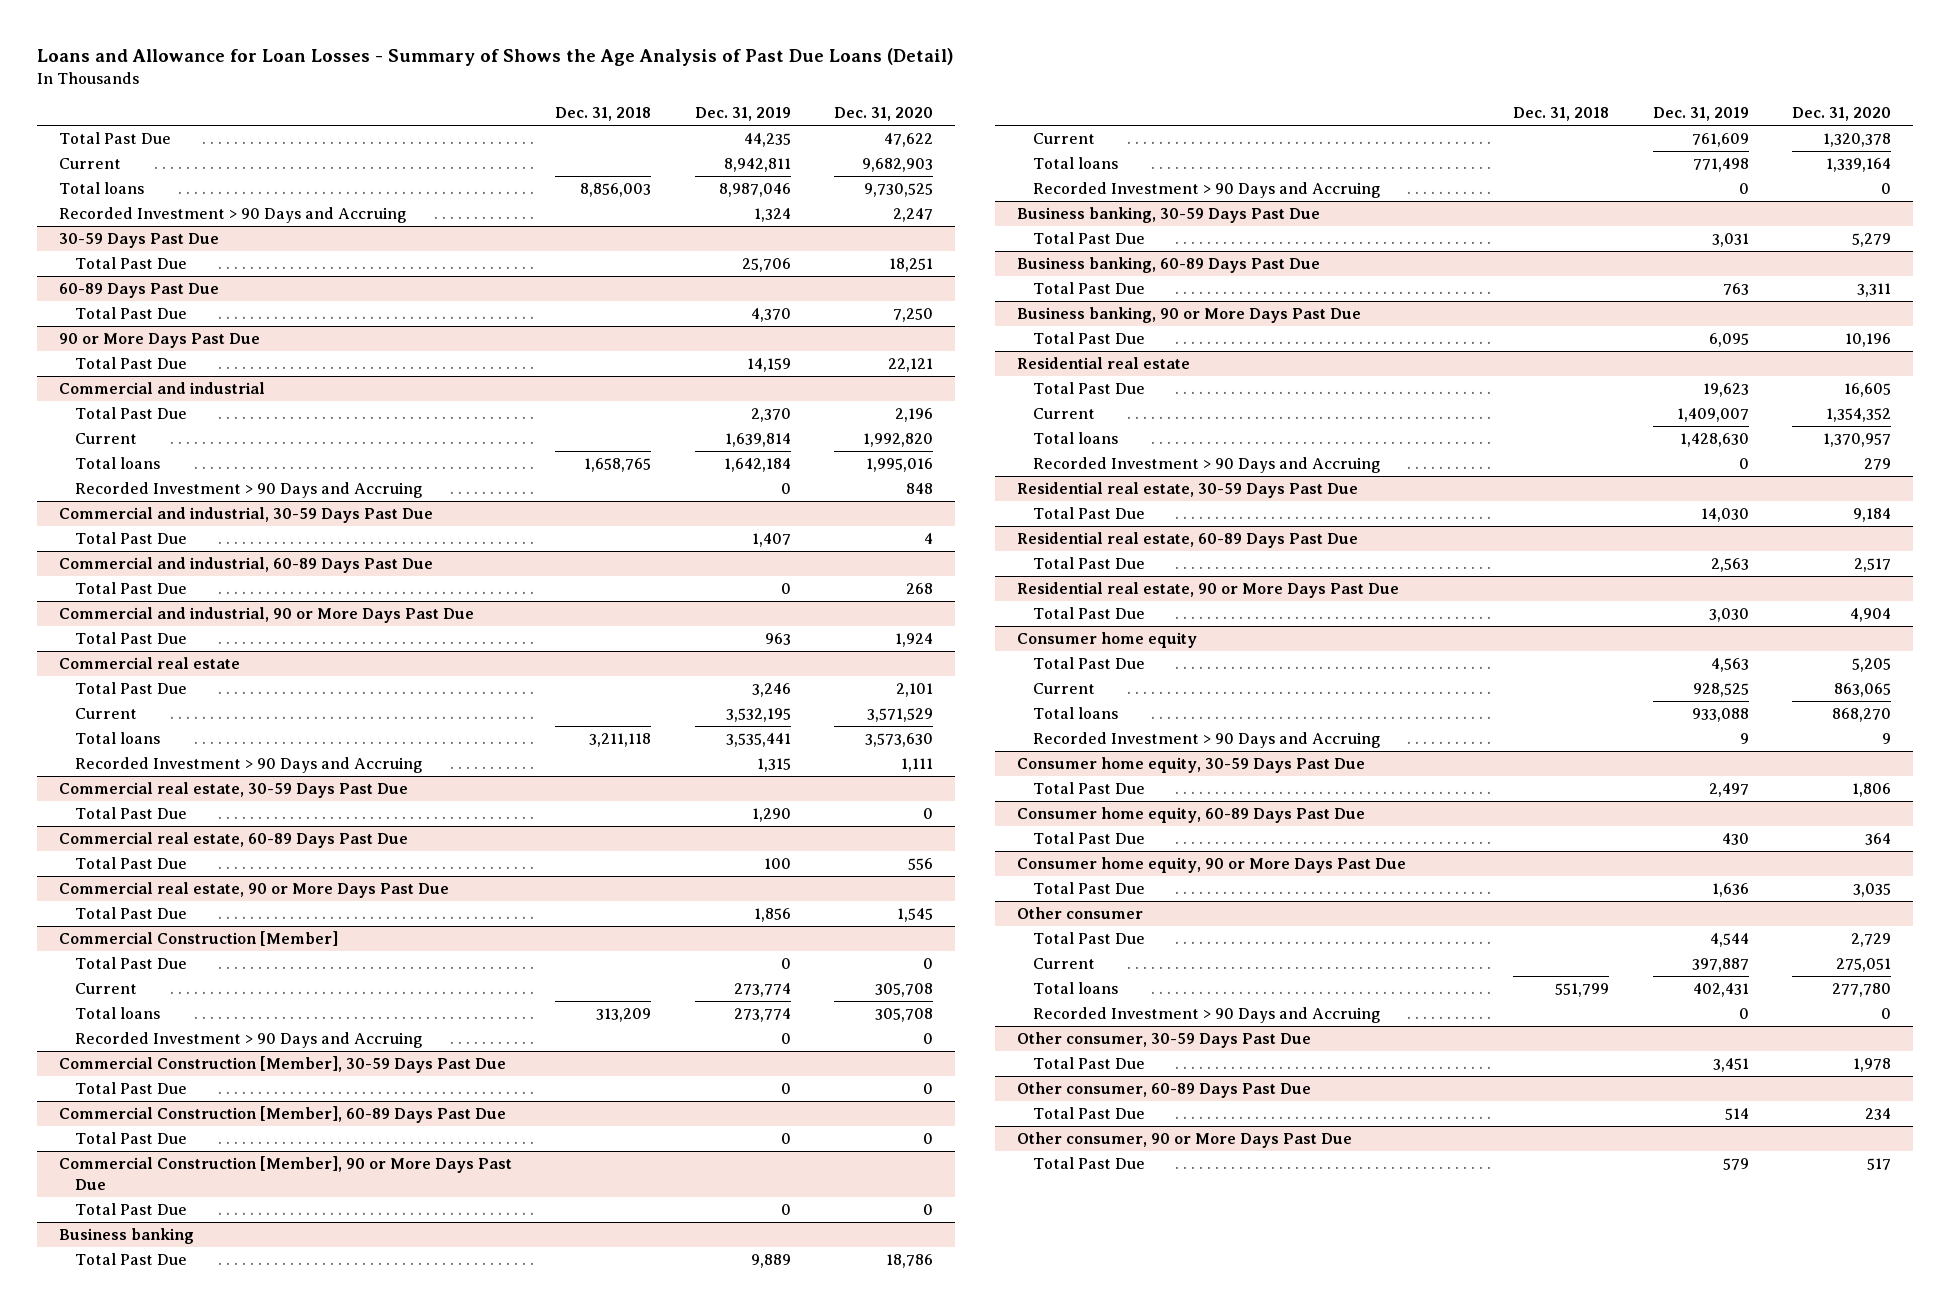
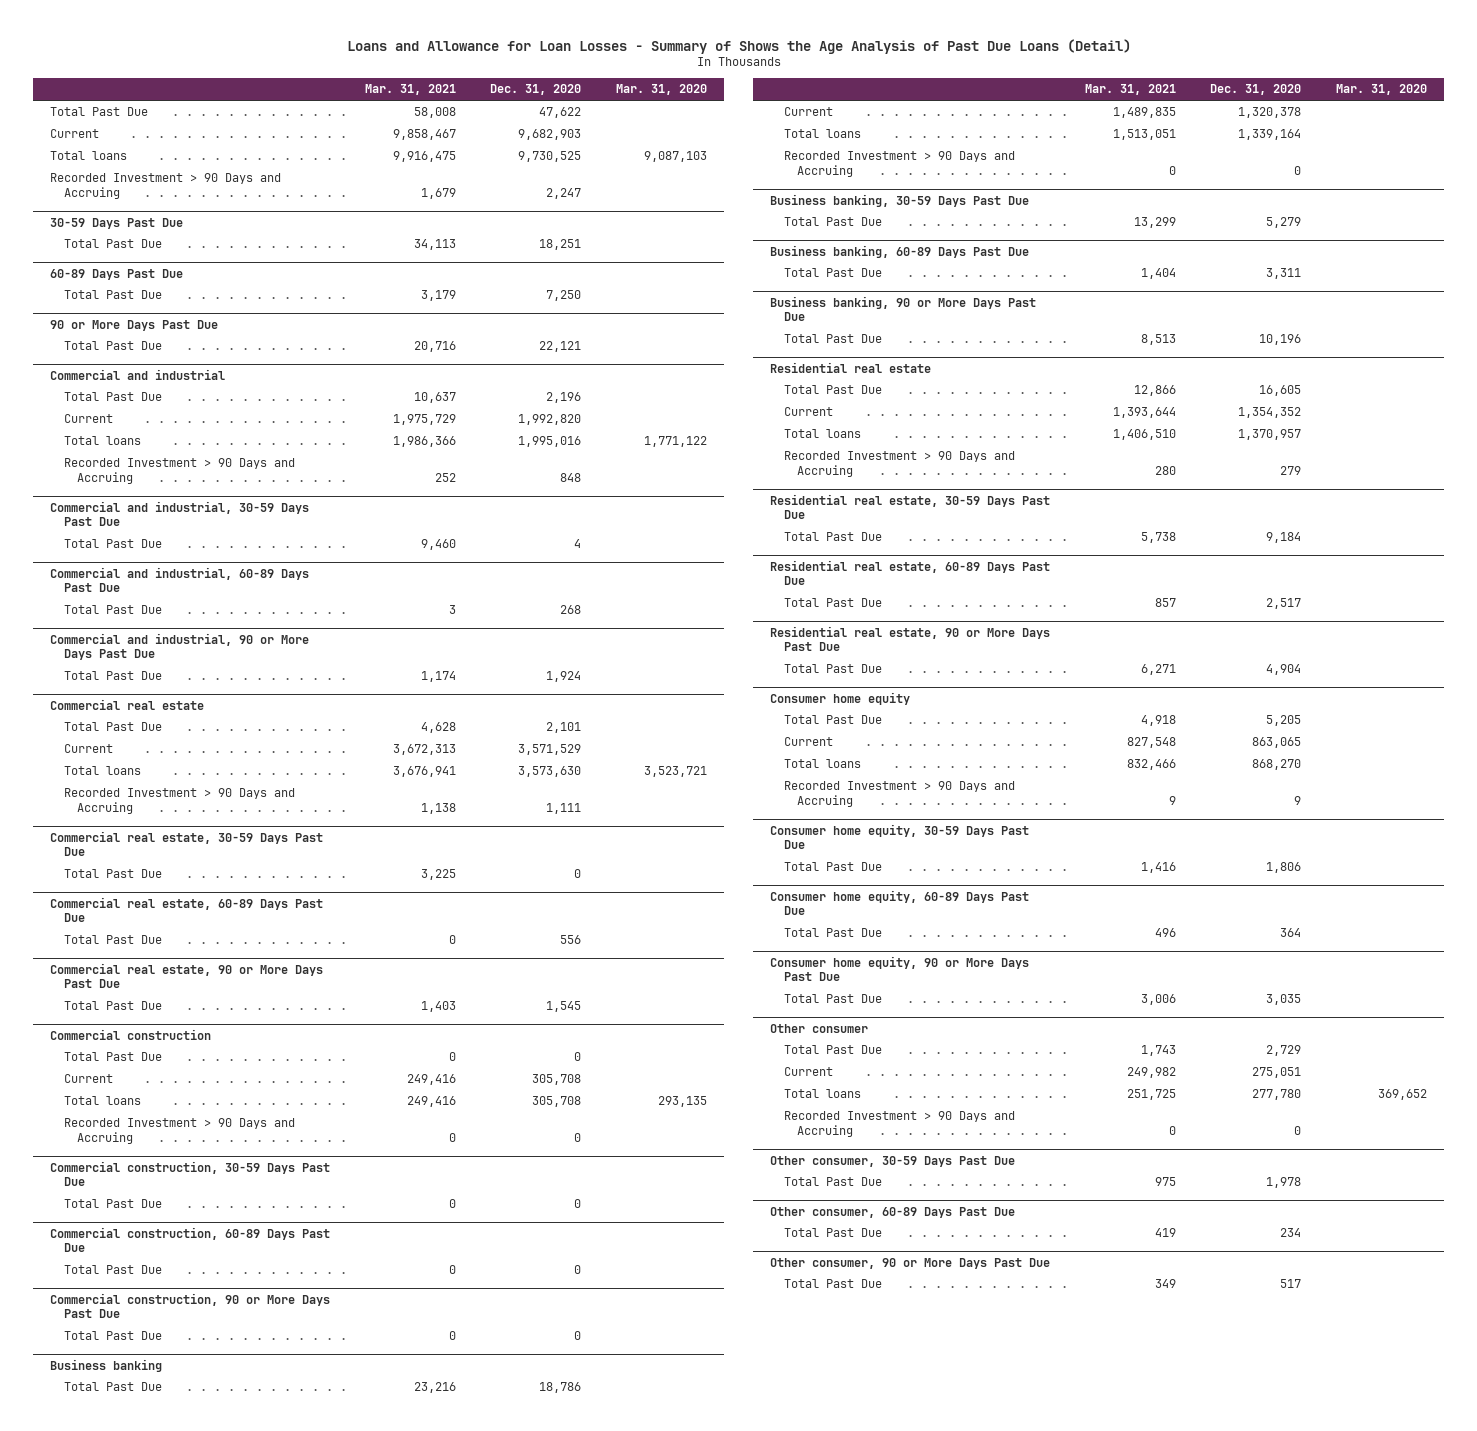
[555,107,652,122] Dec. 31, 2018 -> none
[694,107,791,122] Dec. 31, 2019 -> none
none -> [364,84,456,96] Mar. 31, 2021
none -> [615,84,707,96] Mar. 31, 2020
[59,931,339,947] Commercial Construction [Member] -> [50,1028,212,1040] Commercial construction
[59,1056,507,1074] Commercial Construction [Member], 30-59 Days Past Due -> [50,1160,331,1187] Commercial construction, 30-59 Days Past Due
[59,1106,507,1124] Commercial Construction [Member], 60-89 Days Past Due -> [50,1226,331,1253] Commercial construction, 60-89 Days Past Due
[59,1156,513,1190] Commercial Construction [Member], 90 or More Days Past Due -> [50,1292,331,1319] Commercial construction, 90 or More Days Past Due

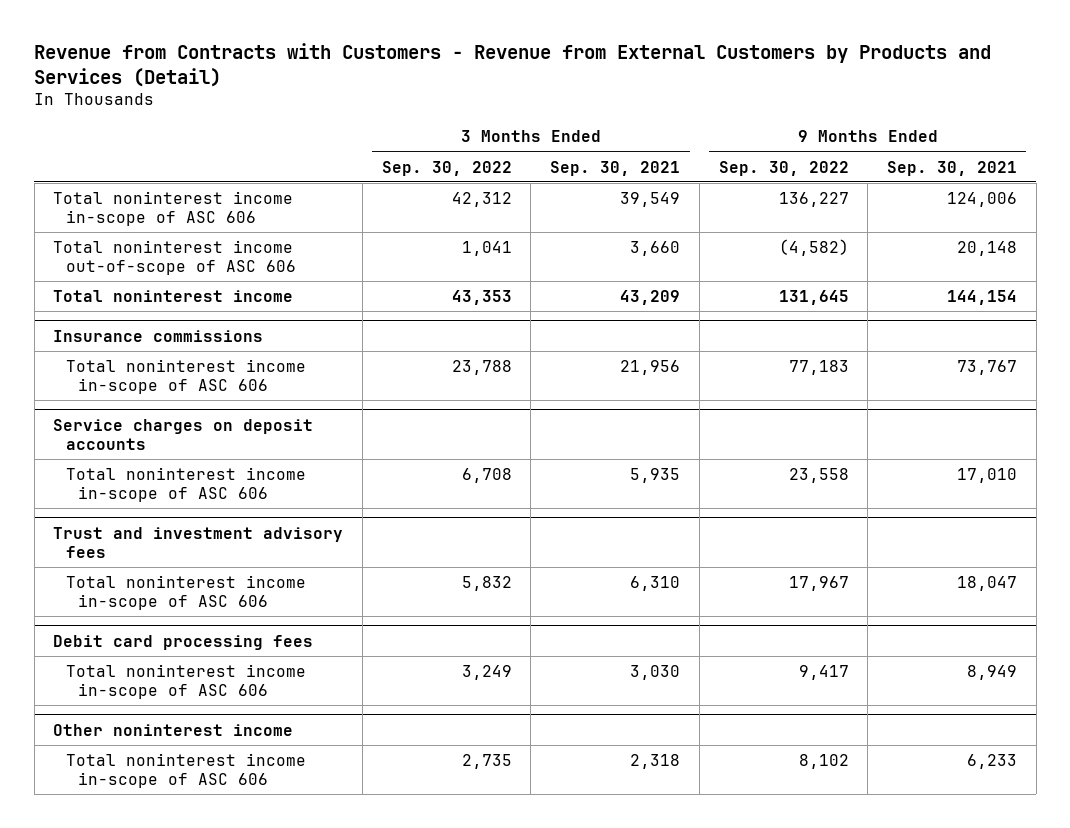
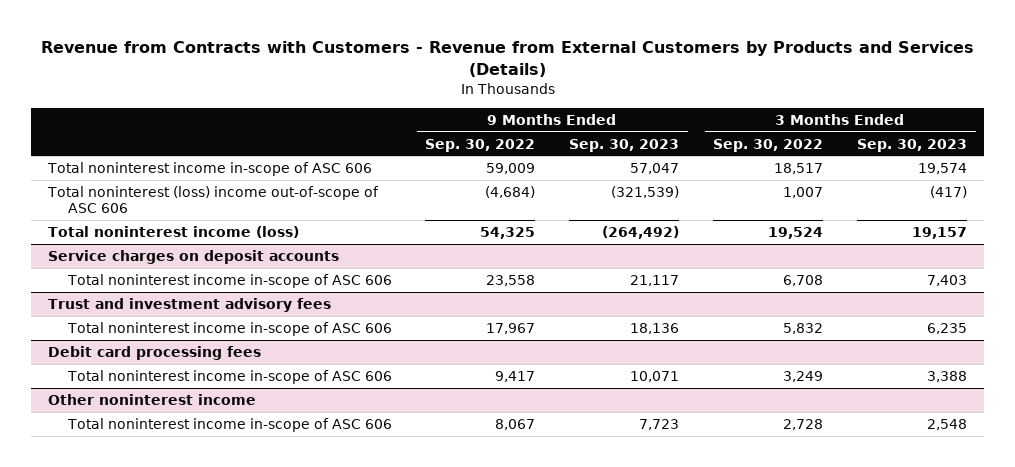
[34,42,992,87] Revenue from Contracts with Customers - Revenue from External Customers by Products and Services (Detail) -> [40,41,974,78] Revenue from Contracts with Customers - Revenue from External Customers by Products and Services (Details)
[550,160,681,176] Sep. 30, 2021 -> none
[886,160,1017,176] Sep. 30, 2021 -> none
none -> [569,138,680,152] Sep. 30, 2023
none -> [857,138,968,152] Sep. 30, 2023
[53,329,264,342] Insurance commissions -> none
[65,358,306,395] Total noninterest income in-scope of ASC 606 -> none
[451,191,512,207] 42,312 -> [774,162,824,174] 18,517
[778,191,849,207] 136,227 -> [486,162,536,174] 59,009
[53,239,296,276] Total noninterest income out-of-scope of ASC 606 -> [47,185,380,214] Total noninterest (loss) income out-of-scope of ASC 606
[461,240,512,256] 1,041 -> [783,186,824,198] 1,007
[778,238,849,256] (4,582) -> [485,185,536,198] (4,684)
[53,289,294,302] Total noninterest income -> [48,225,300,238] Total noninterest income (loss)
[451,289,512,305] 43,353 -> [768,226,824,239] 19,524
[778,289,849,305] 131,645 -> [480,226,536,239] 54,325
[461,753,512,769] 2,735 -> [783,418,824,430] 2,728
[798,753,849,769] 8,102 -> [495,418,536,430] 8,067

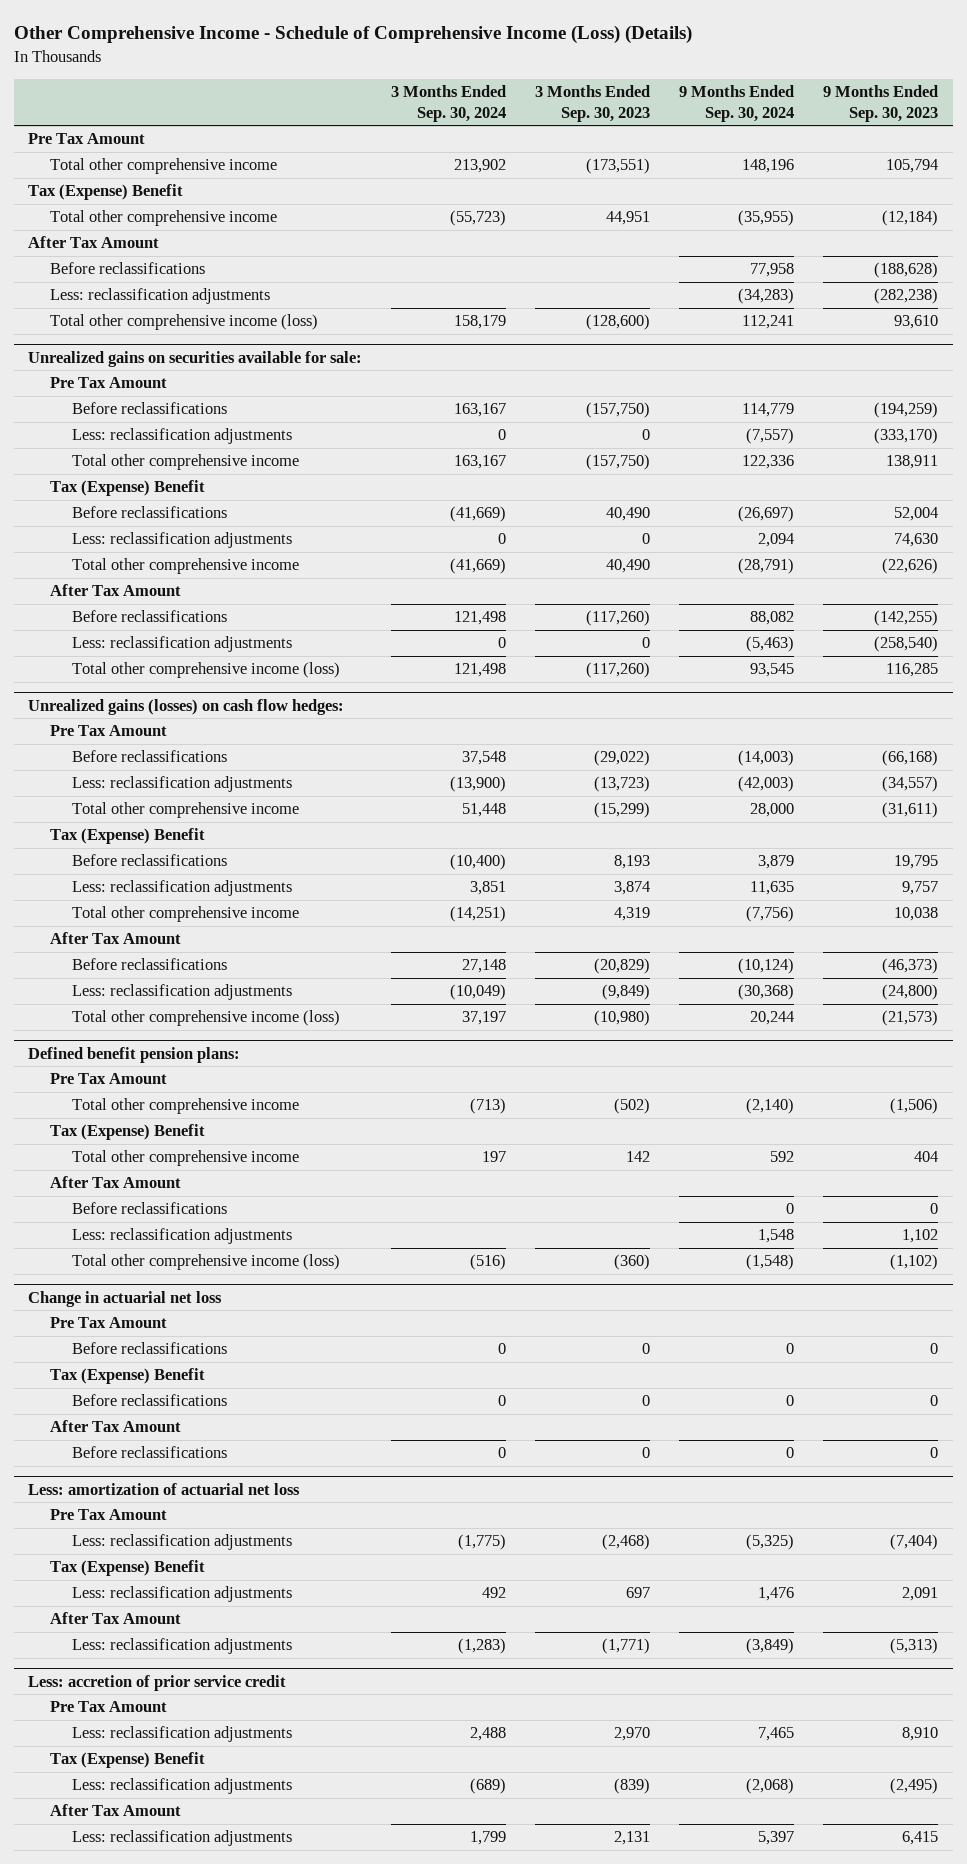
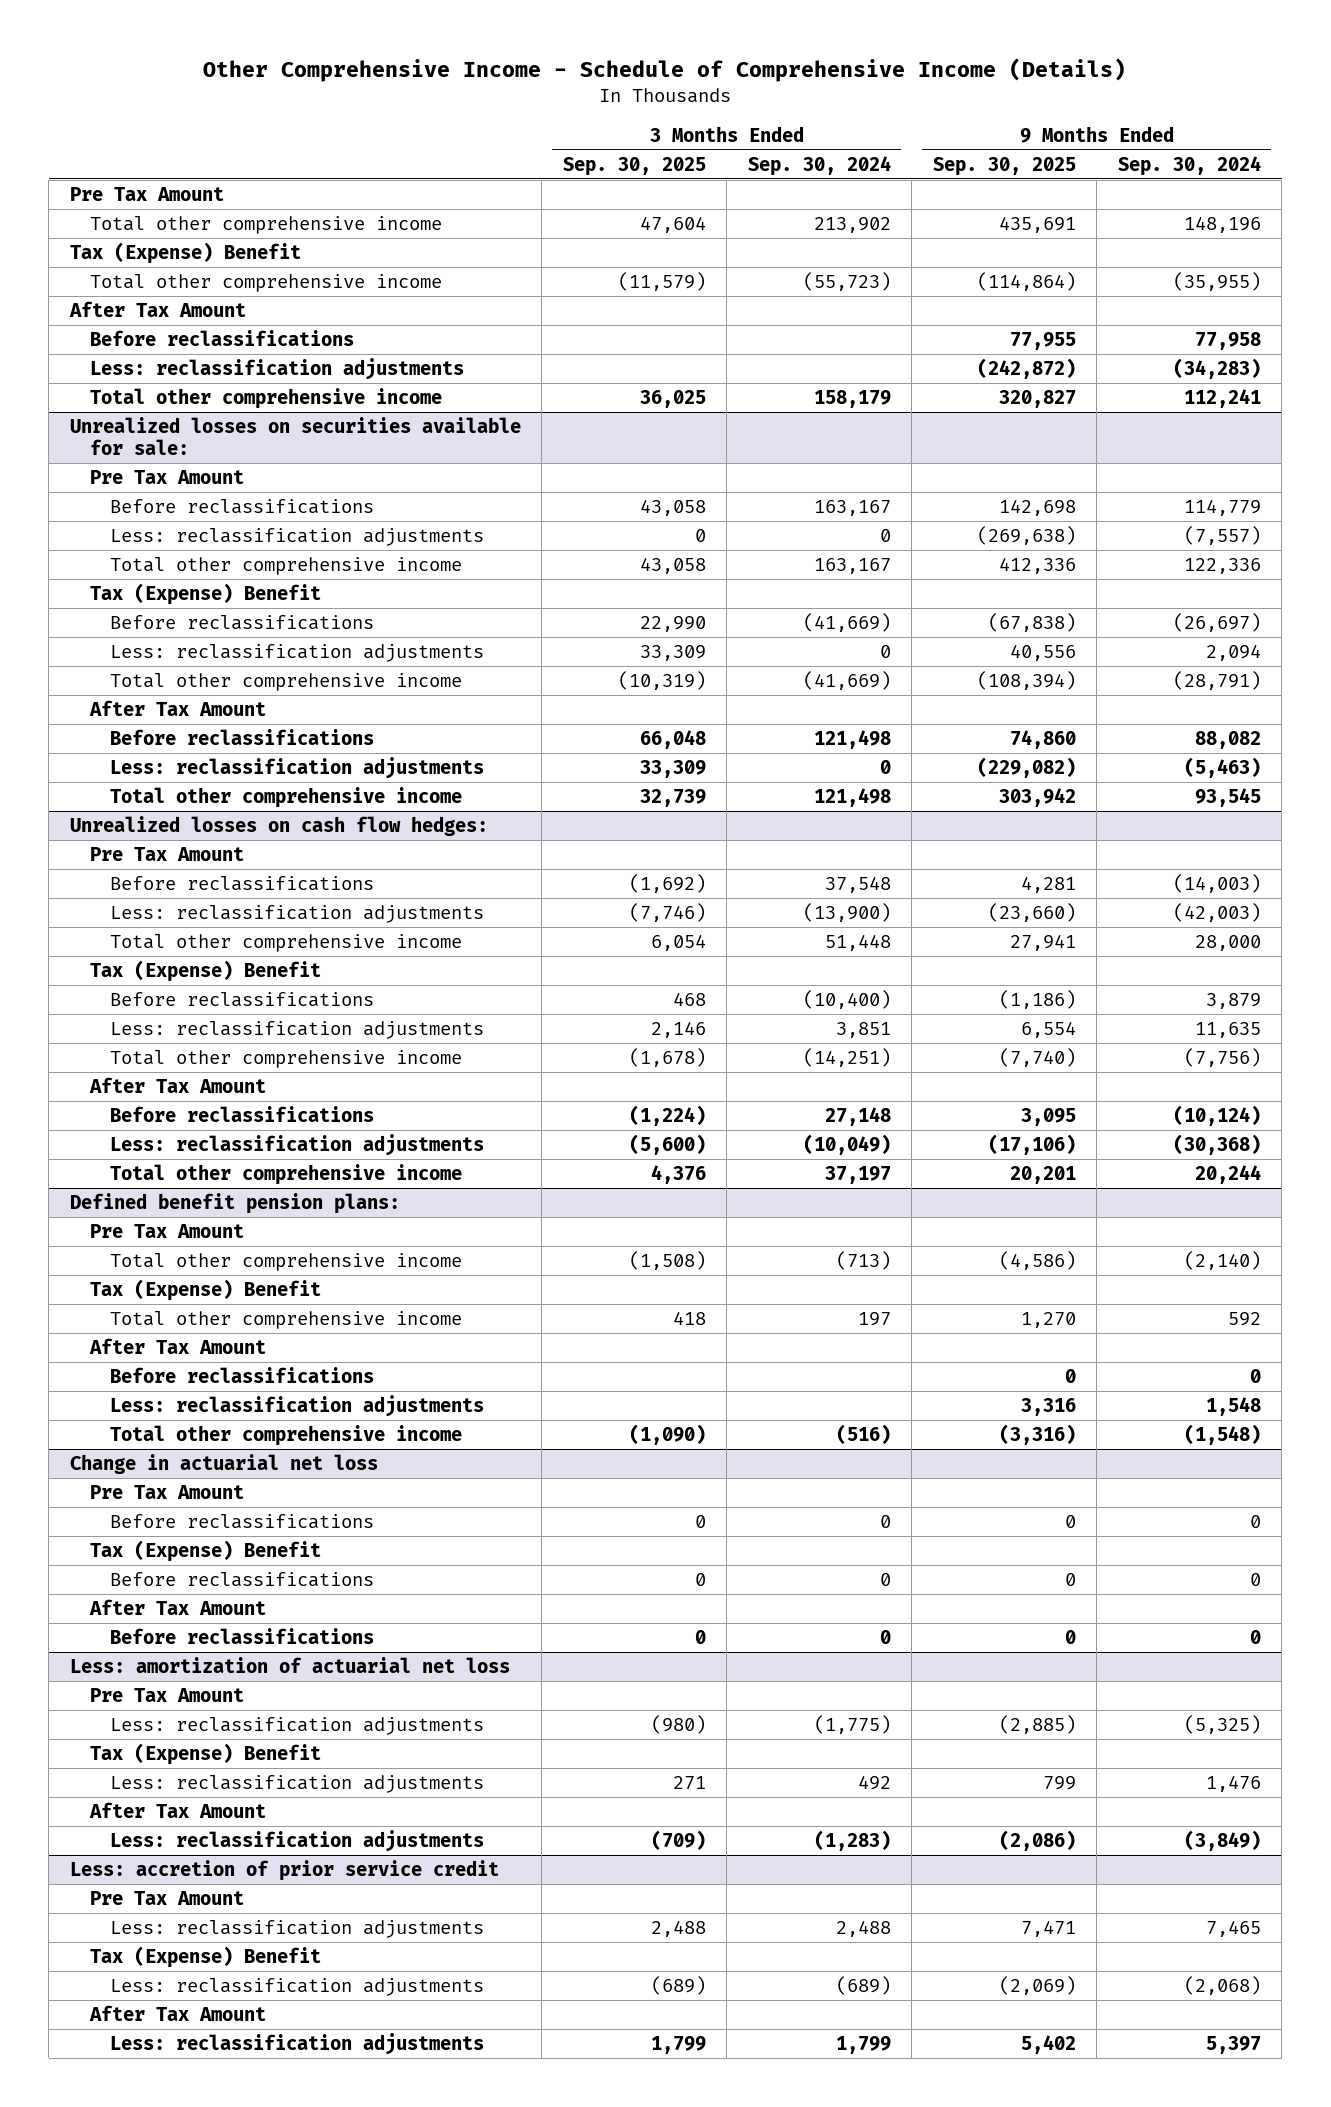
[13,25,692,45] Other Comprehensive Income - Schedule of Comprehensive Income (Loss) (Details) -> [203,58,1127,83] Other Comprehensive Income - Schedule of Comprehensive Income (Details)
[535,85,651,122] 3 Months Ended Sep. 30, 2023 -> none
[823,85,939,122] 9 Months Ended Sep. 30, 2023 -> none
none -> [562,156,706,176] Sep. 30, 2025
none -> [932,156,1076,176] Sep. 30, 2025
[50,314,319,331] Total other comprehensive income (loss) -> [89,387,442,409] Total other comprehensive income
[28,350,363,367] Unrealized gains on securities available for sale: -> [69,416,521,455] Unrealized losses on securities available for sale:
[72,662,341,679] Total other comprehensive income (loss) -> [109,786,462,808] Total other comprehensive income
[28,698,345,715] Unrealized gains (losses) on cash flow hedges: -> [69,815,488,836] Unrealized losses on cash flow hedges:
[72,1010,341,1027] Total other comprehensive income (loss) -> [109,1163,462,1185] Total other comprehensive income
[72,1254,341,1271] Total other comprehensive income (loss) -> [109,1424,462,1446] Total other comprehensive income

